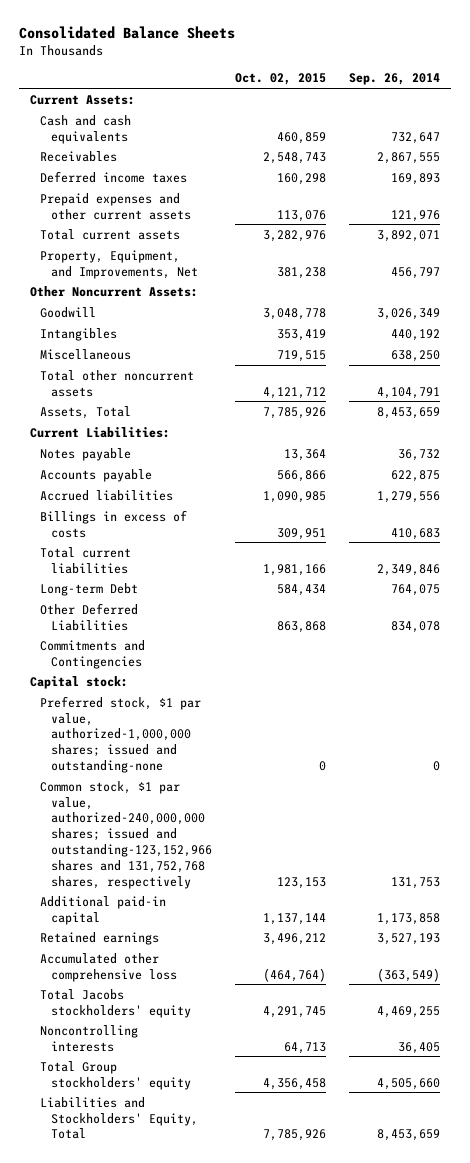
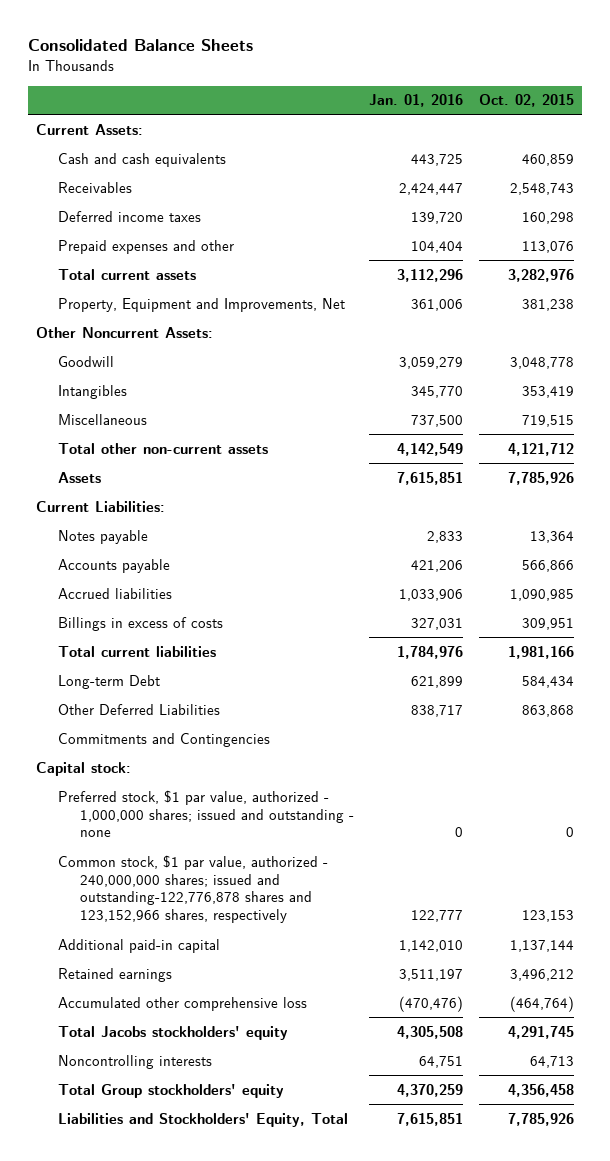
[348,73,440,86] Sep. 26, 2014 -> none
none -> [369,94,464,108] Jan. 01, 2016
[40,192,191,220] Prepaid expenses and other current assets -> [57,239,234,254] Prepaid expenses and other
[40,249,198,279] Property, Equipment, and Improvements, Net -> [57,297,345,312] Property, Equipment and Improvements, Net
[40,369,195,397] Total other noncurrent assets -> [57,442,268,454] Total other non-current assets
[40,405,132,419] Assets, Total -> [57,471,101,483] Assets
[40,695,202,773] Preferred stock, $1 par value, authorized-1,000,000 shares; issued and outstanding-none -> [57,789,354,838] Preferred stock, $1 par value, authorized - 1,000,000 shares; issued and outstanding - none
[40,780,212,889] Common stock, $1 par value, authorized-240,000,000 shares; issued and outstanding-123,152,966 shares and 131,752,768 shares, respectively -> [57,854,328,924] Common stock, $1 par value, authorized - 240,000,000 shares; issued and outstanding-122,776,878 shares and 123,152,966 shares, respectively

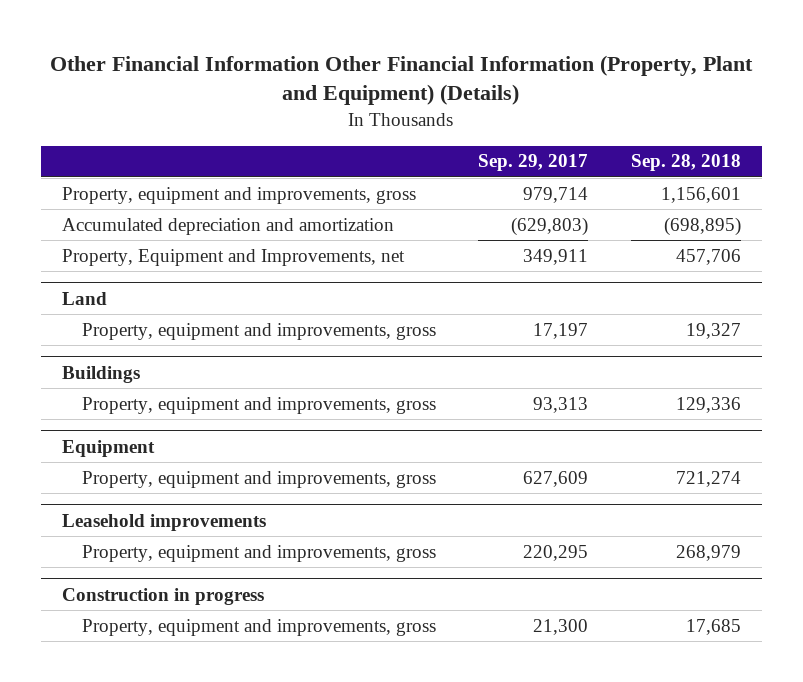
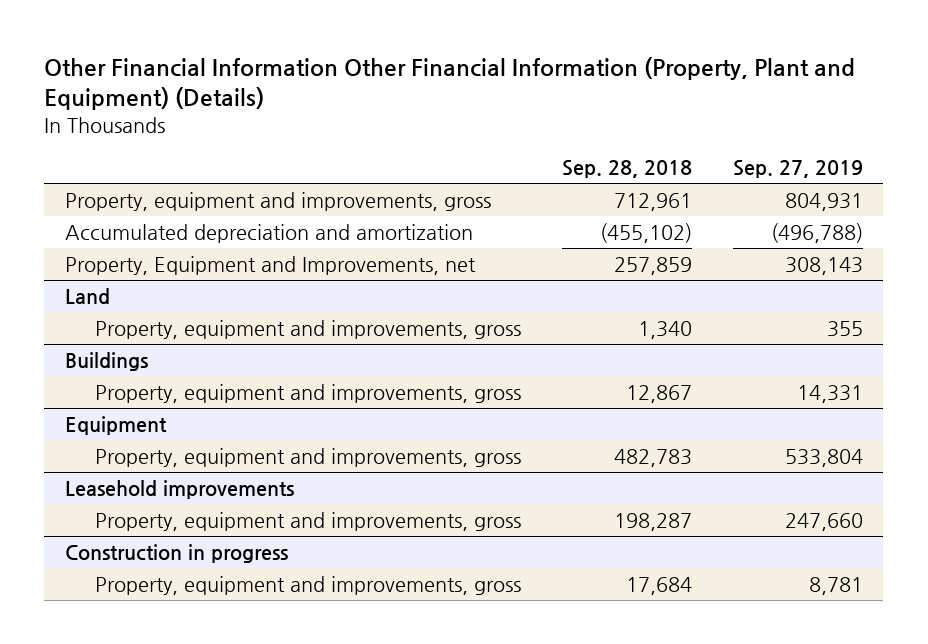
[478,154,589,172] Sep. 29, 2017 -> none
none -> [732,160,863,179] Sep. 27, 2019
[660,186,741,203] 1,156,601 -> [613,192,692,211] 712,961
[663,216,741,236] (698,895) -> [599,222,692,243] (455,102)
[675,248,741,265] 457,706 -> [613,256,692,275] 257,859
[685,322,741,339] 19,327 -> [637,320,692,339] 1,340
[675,396,741,413] 129,336 -> [625,384,692,403] 12,867
[675,470,741,487] 721,274 -> [613,448,692,467] 482,783
[675,544,741,561] 268,979 -> [613,512,692,531] 198,287
[685,618,741,635] 17,685 -> [625,576,692,595] 17,684

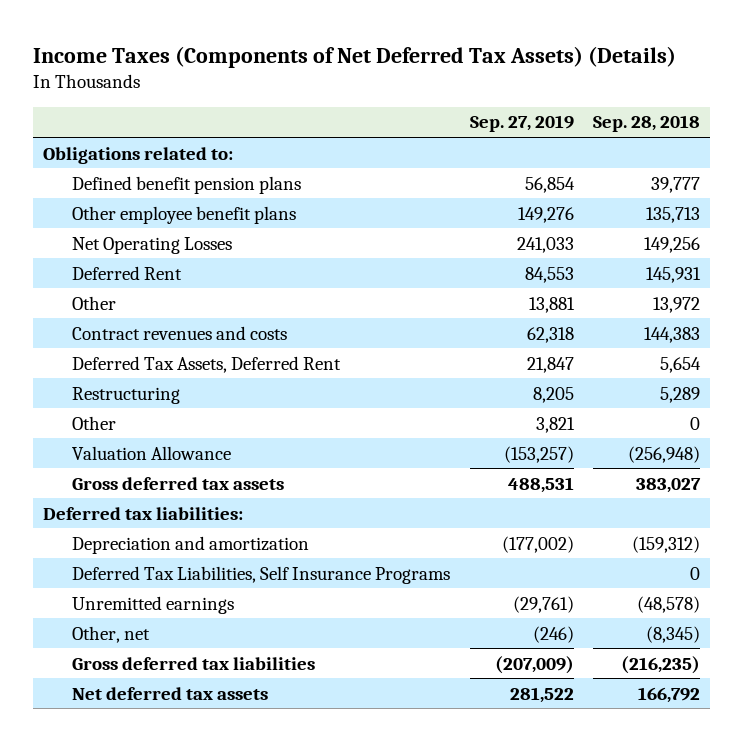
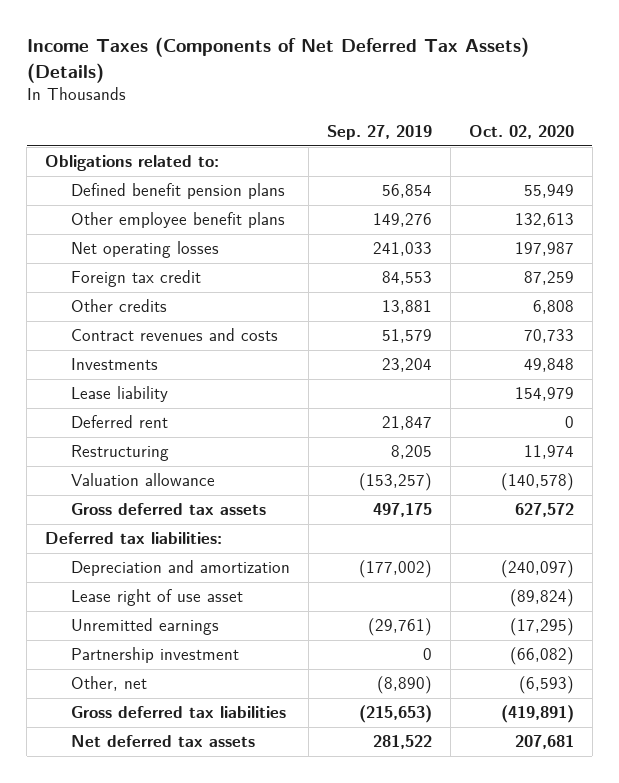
[593,115,701,133] Sep. 28, 2018 -> none
none -> [468,124,574,139] Oct. 02, 2020
[72,236,233,254] Net Operating Losses -> [70,241,219,259] Net operating losses
[72,265,183,280] Deferred Rent -> [70,270,201,288] Foreign tax credit
[72,295,117,310] Other -> [70,299,167,313] Other credits
[526,326,574,343] 62,318 -> [381,329,432,344] 51,579
none -> [70,358,158,371] Investments
none -> [70,386,168,403] Lease liability
[72,355,342,373] Deferred Tax Assets, Deferred Rent -> [70,415,168,429] Deferred rent
[72,415,117,430] Other -> none
[72,445,232,460] Valuation Allowance -> [70,473,215,487] Valuation allowance
[507,476,574,493] 488,531 -> [372,503,432,518] 497,175
[72,565,451,584] Deferred Tax Liabilities, Self Insurance Programs -> none
none -> [70,589,243,607] Lease right of use asset
none -> [70,647,239,664] Partnership investment
[532,625,574,643] (246) -> [376,676,432,695] (8,890)
[494,655,574,674] (207,009) -> [358,705,432,724] (215,653)

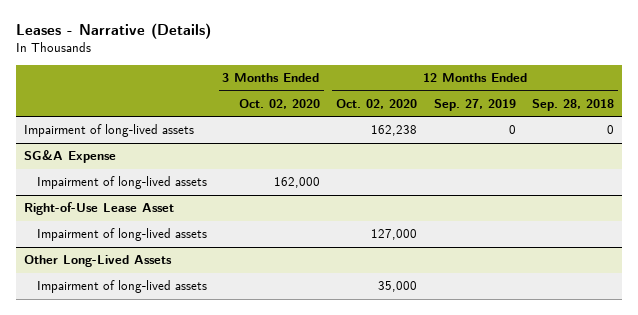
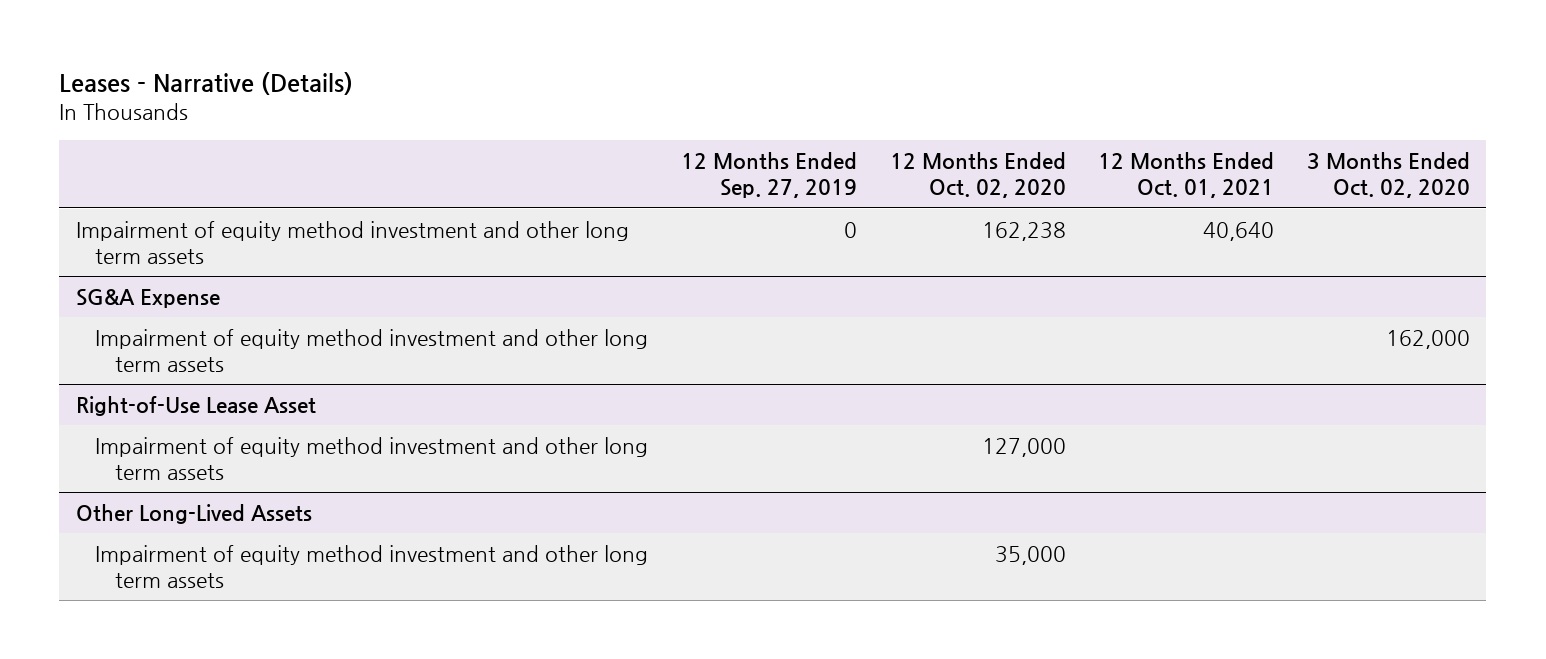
[531,98,614,111] Sep. 28, 2018 -> none
none -> [1098,151,1275,199] 12 Months Ended Oct. 01, 2021
[23,124,194,138] Impairment of long-lived assets -> [75,220,629,265] Impairment of equity method investment and other long term assets
[36,176,207,190] Impairment of long-lived assets -> [95,328,649,373] Impairment of equity method investment and other long term assets
[36,228,207,242] Impairment of long-lived assets -> [95,436,649,481] Impairment of equity method investment and other long term assets
[36,280,207,294] Impairment of long-lived assets -> [95,544,649,589] Impairment of equity method investment and other long term assets

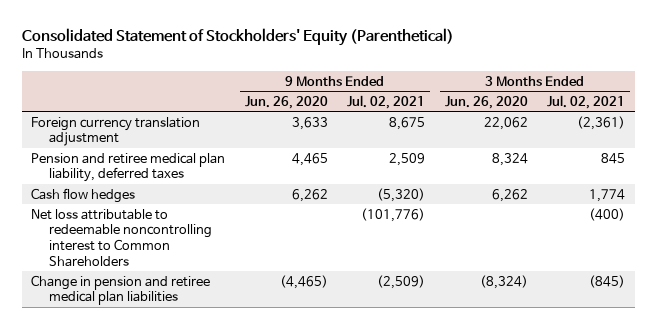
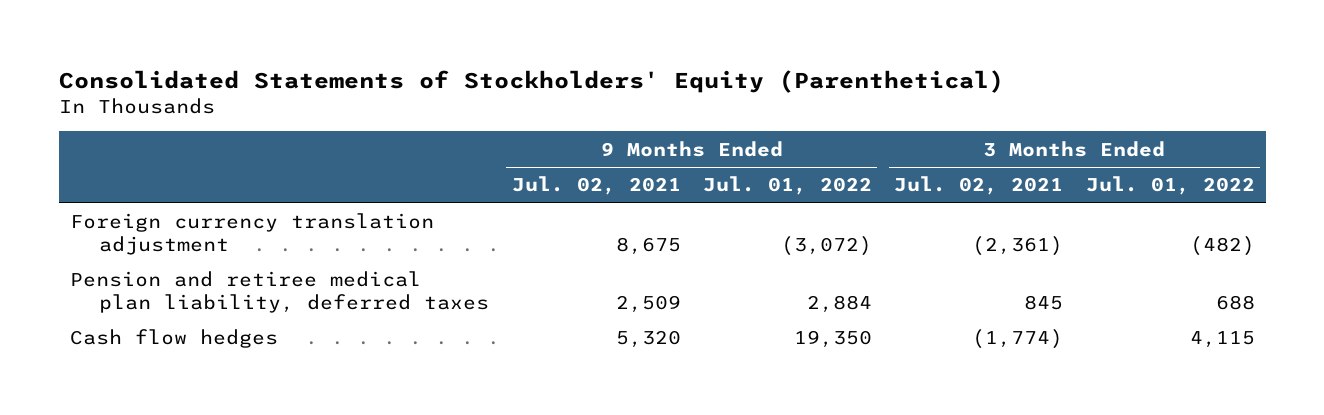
[21,28,454,47] Consolidated Statement of Stockholders' Equity (Parenthetical) -> [58,69,1004,93] Consolidated Statements of Stockholders' Equity (Parenthetical)
[244,95,328,109] Jun. 26, 2020 -> none
[444,95,528,109] Jun. 26, 2020 -> none
none -> [702,176,872,196] Jul. 01, 2022
none -> [1085,176,1255,196] Jul. 01, 2022
[31,208,212,267] Net loss attributable to redeemable noncontrolling interest to Common Shareholders -> none
[31,274,211,306] Change in pension and retiree medical plan liabilities -> none
[377,187,426,202] (5,320) -> [615,330,681,349] 5,320
[589,188,626,202] 1,774 -> [972,329,1064,350] (1,774)

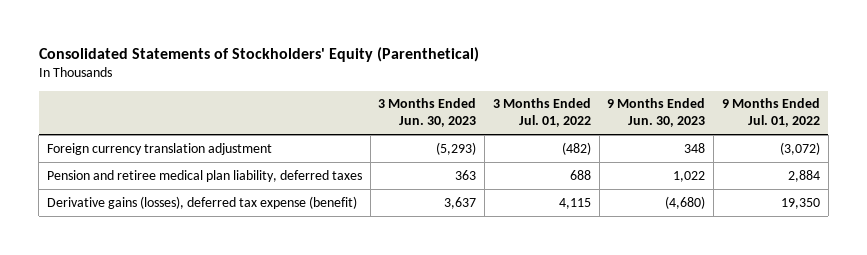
[511,176,681,196] Jul. 02, 2021 -> none
[894,176,1064,196] Jul. 02, 2021 -> none
none -> [378,98,477,127] 3 Months Ended Jun. 30, 2023
none -> [607,98,706,127] 9 Months Ended Jun. 30, 2023
[69,329,278,349] Cash flow hedges -> [46,195,357,209] Derivative gains (losses), deferred tax expense (benefit)

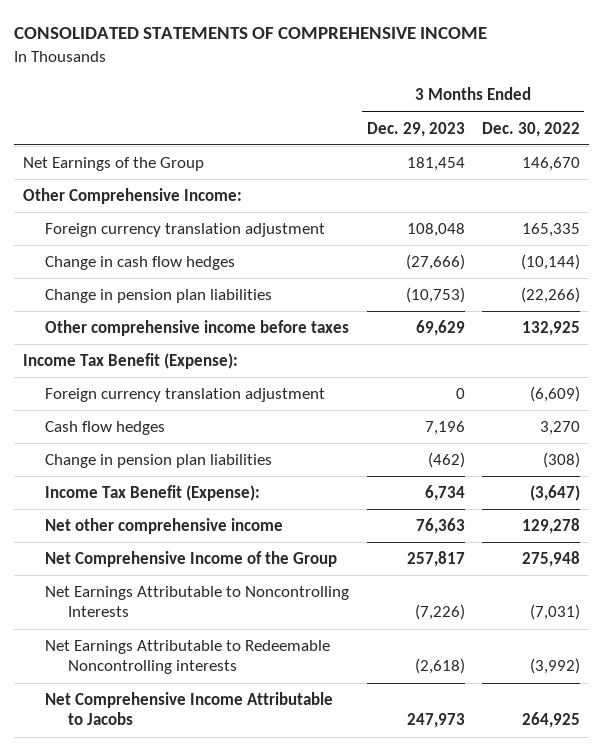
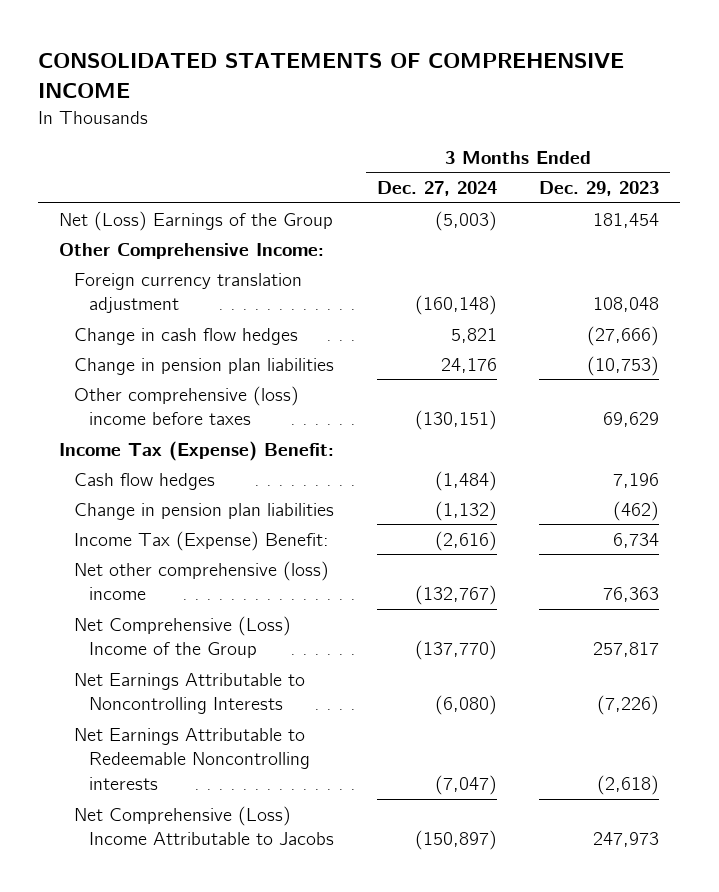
[482,121,581,137] Dec. 30, 2022 -> none
none -> [376,181,497,197] Dec. 27, 2024
[22,157,204,172] Net Earnings of the Group -> [59,210,334,231] Net (Loss) Earnings of the Group
[45,388,326,403] Foreign currency translation adjustment -> none
[45,320,350,337] Other comprehensive income before taxes -> [74,385,300,426] Other comprehensive (loss) income before taxes
[22,353,238,370] Income Tax Benefit (Expense): -> [59,440,335,461] Income Tax (Expense) Benefit:
[45,485,261,502] Income Tax Benefit (Expense): -> [74,530,330,551] Income Tax (Expense) Benefit:
[45,518,284,535] Net other comprehensive income -> [74,560,330,601] Net other comprehensive (loss) income
[45,551,338,568] Net Comprehensive Income of the Group -> [74,615,292,659] Net Comprehensive (Loss) Income of the Group
[45,692,334,726] Net Comprehensive Income Attributable to Jacobs -> [74,805,334,846] Net Comprehensive (Loss) Income Attributable to Jacobs

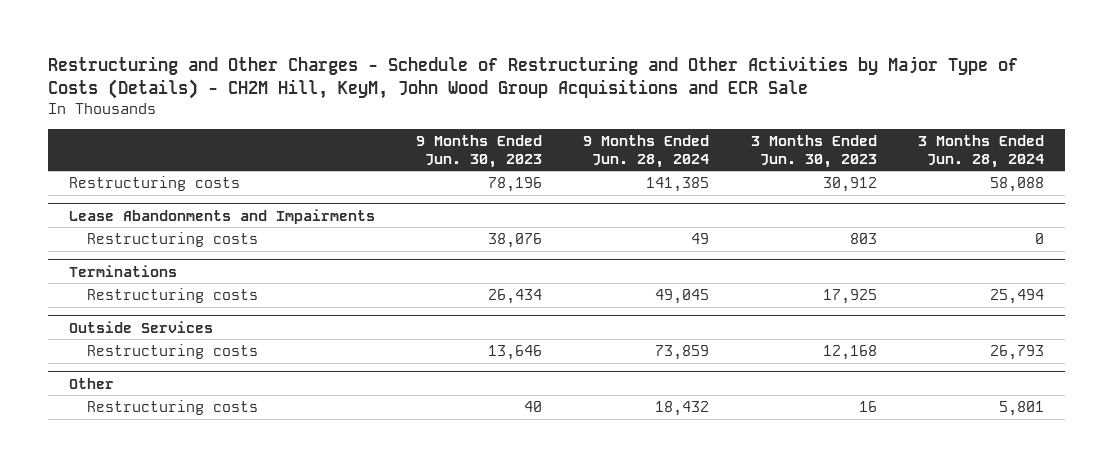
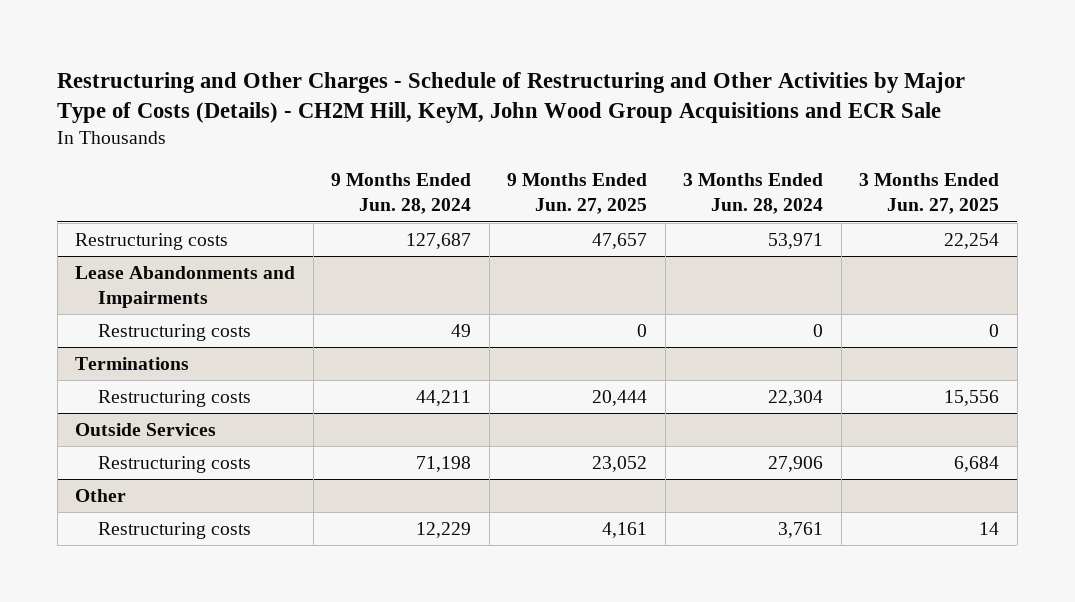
[416,135,543,168] 9 Months Ended Jun. 30, 2023 -> none
[750,135,877,168] 3 Months Ended Jun. 30, 2023 -> none
none -> [507,173,648,215] 9 Months Ended Jun. 27, 2025
none -> [859,173,1000,215] 3 Months Ended Jun. 27, 2025
[646,177,710,193] 141,385 -> [406,232,472,249] 127,687
[990,177,1045,193] 58,088 -> [768,232,824,249] 53,971
[655,289,710,305] 49,045 -> [416,389,472,406] 44,211
[990,289,1045,305] 25,494 -> [768,389,824,406] 22,304
[655,345,710,361] 73,859 -> [416,455,472,472] 71,198
[990,345,1045,361] 26,793 -> [768,455,824,472] 27,906
[655,401,710,417] 18,432 -> [416,521,472,538] 12,229
[999,401,1045,417] 5,801 -> [778,521,824,538] 3,761

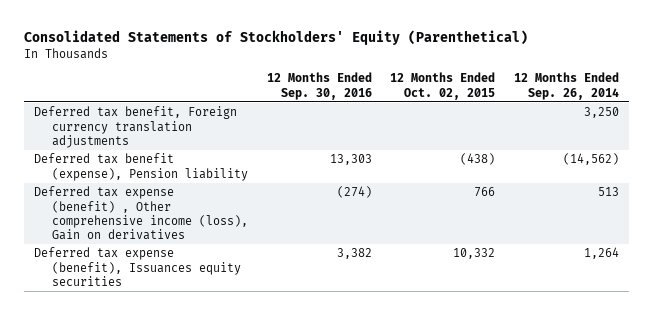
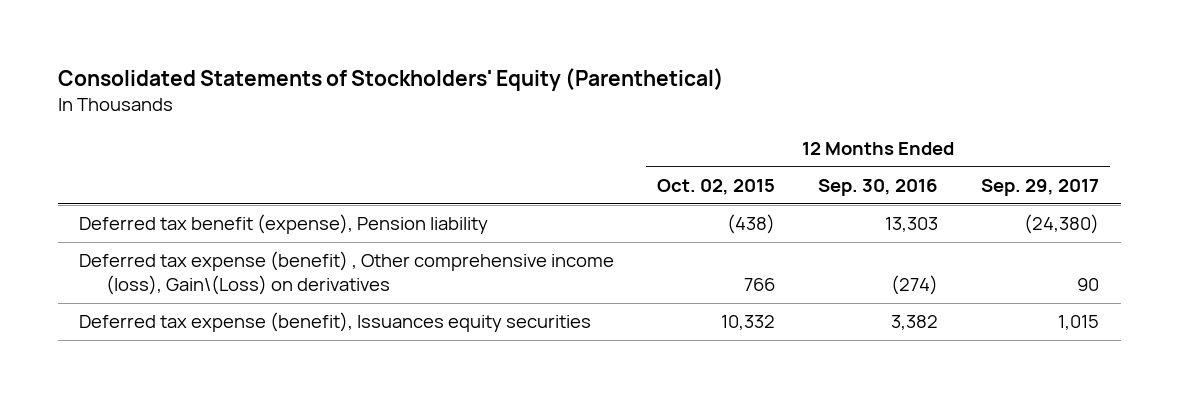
[514,72,620,100] 12 Months Ended Sep. 26, 2014 -> none
none -> [981,178,1100,196] Sep. 29, 2017
[33,106,237,148] Deferred tax benefit, Foreign currency translation adjustments -> none
[33,186,248,241] Deferred tax expense (benefit) , Other comprehensive income (loss), Gain on derivatives -> [79,251,615,296] Deferred tax expense (benefit) , Other comprehensive income (loss), Gain\(Loss) on derivatives

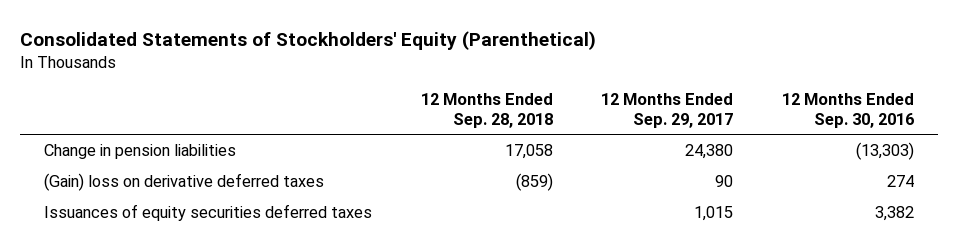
[657,178,776,195] Oct. 02, 2015 -> none
none -> [420,93,553,128] 12 Months Ended Sep. 28, 2018
[79,214,489,235] Deferred tax benefit (expense), Pension liability -> none
none -> [44,144,237,160] Change in pension liabilities
[79,251,615,296] Deferred tax expense (benefit) , Other comprehensive income (loss), Gain\(Loss) on derivatives -> [44,173,325,192] (Gain) loss on derivative deferred taxes
[891,275,939,296] (274) -> [887,175,915,188] 274
[79,312,592,333] Deferred tax expense (benefit), Issuances equity securities -> [44,204,373,222] Issuances of equity securities deferred taxes

